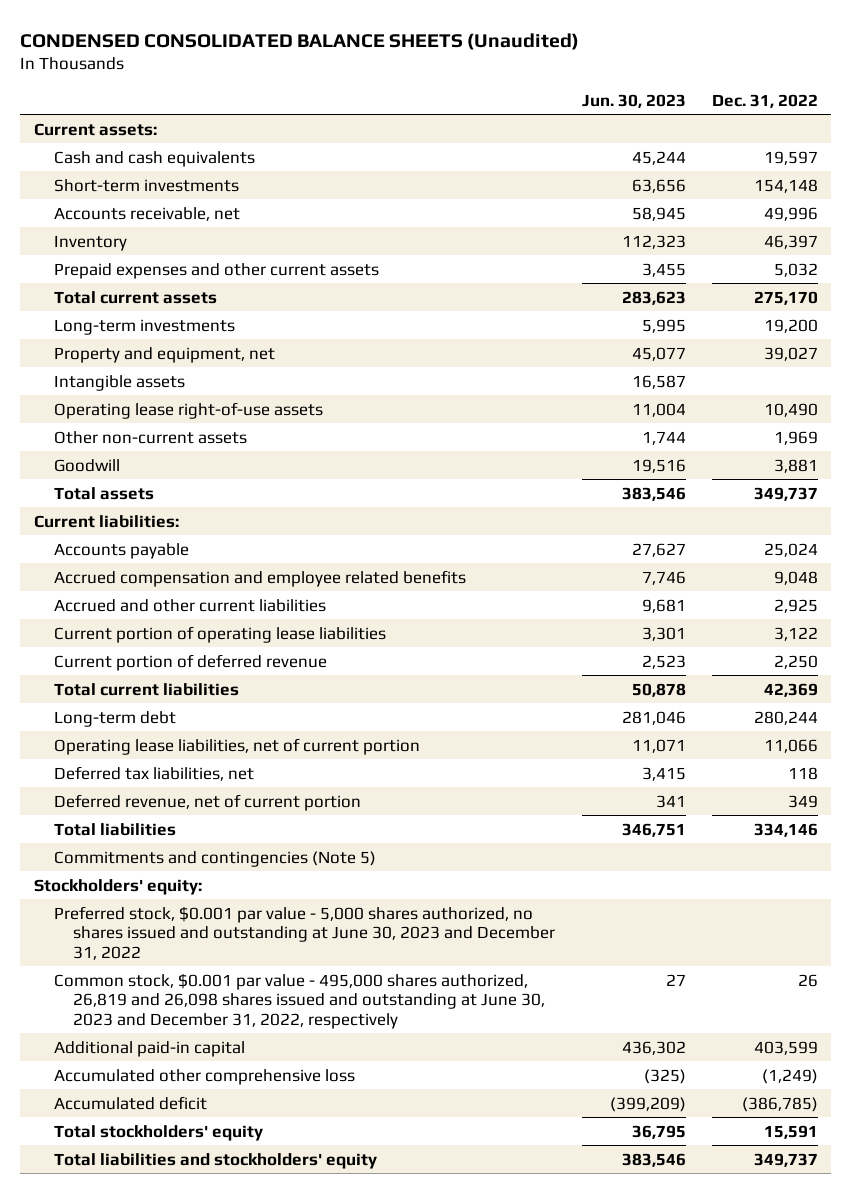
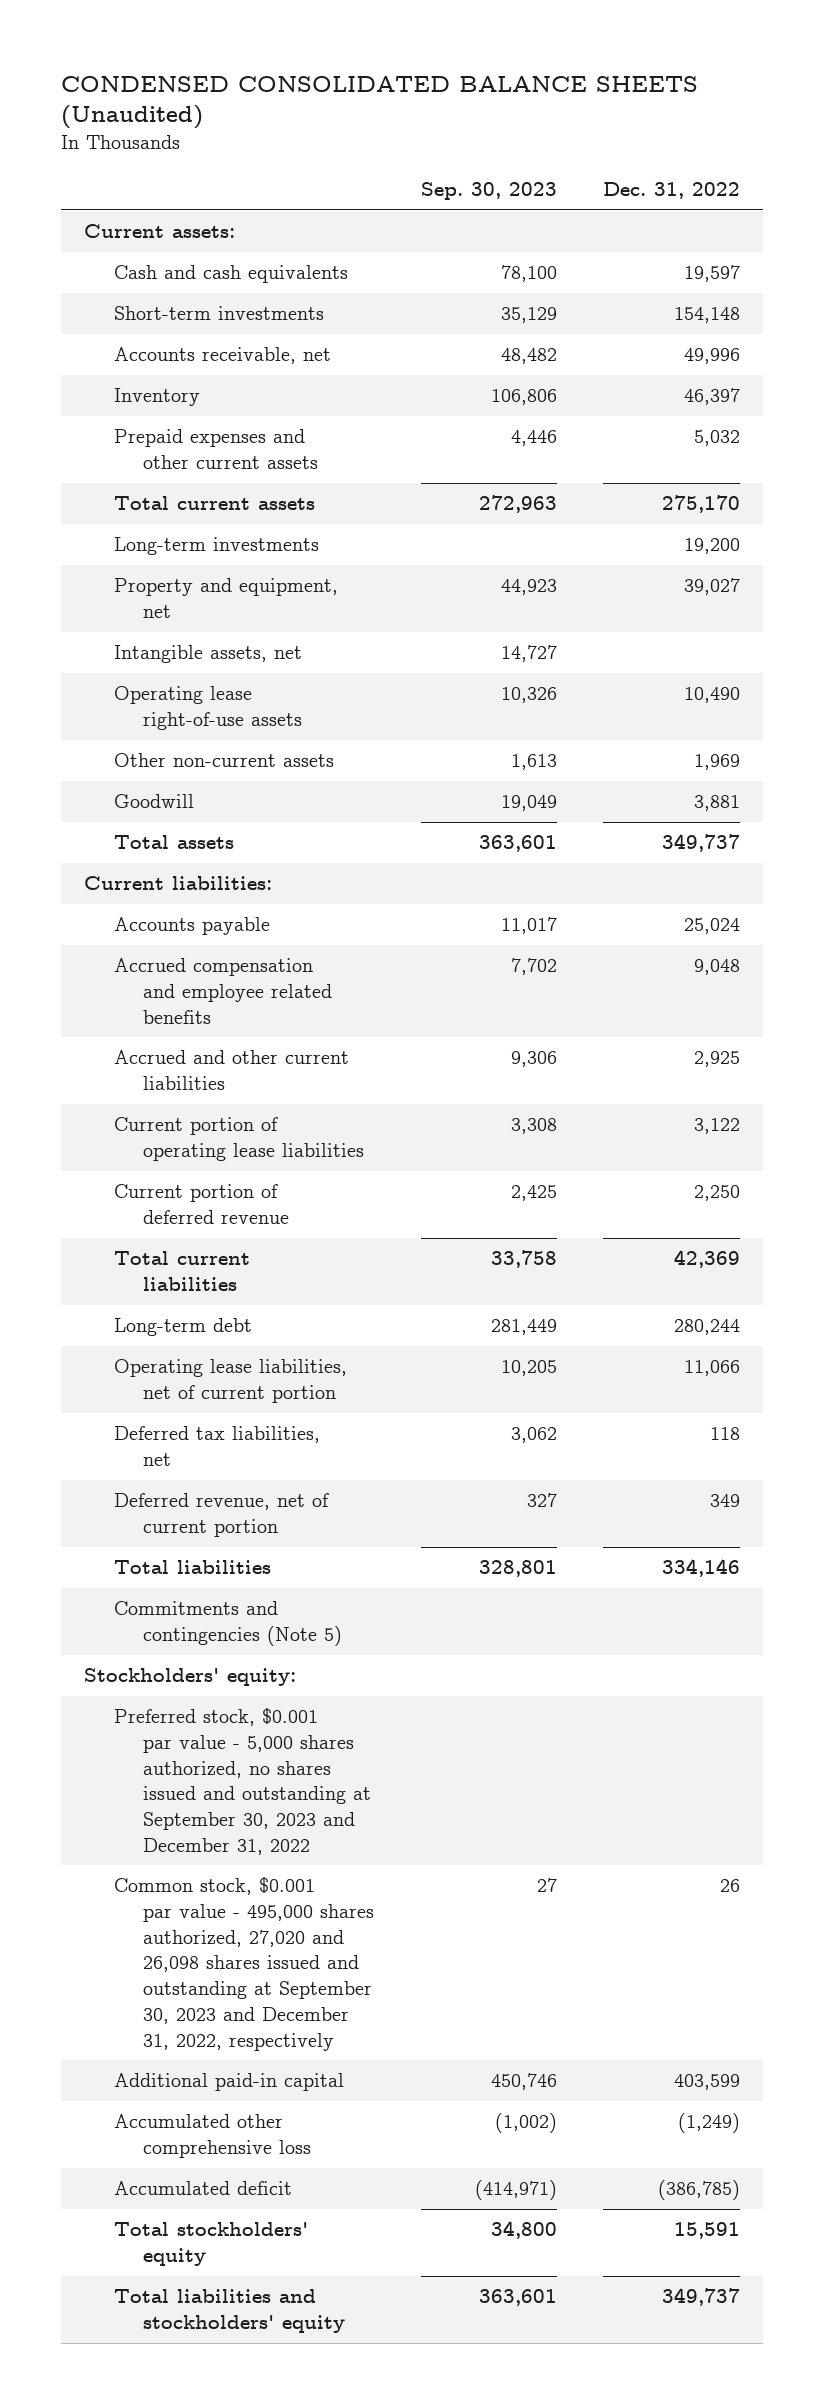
[581,93,686,108] Jun. 30, 2023 -> none
none -> [420,182,557,201] Sep. 30, 2023
[53,374,185,391] Intangible assets -> [113,645,302,664] Intangible assets, net
[53,905,556,960] Preferred stock, $0.001 par value - 5,000 shares authorized, no shares issued and outstanding at June 30, 2023 and December 31, 2022 -> [113,1708,372,1855] Preferred stock, $0.001 par value - 5,000 shares authorized, no shares issued and outstanding at September 30, 2023 and December 31, 2022
[53,972,546,1029] Common stock, $0.001 par value - 495,000 shares authorized, 26,819 and 26,098 shares issued and outstanding at June 30, 2023 and December 31, 2022, respectively -> [113,1877,375,2051] Common stock, $0.001 par value - 495,000 shares authorized, 27,020 and 26,098 shares issued and outstanding at September 30, 2023 and December 31, 2022, respectively

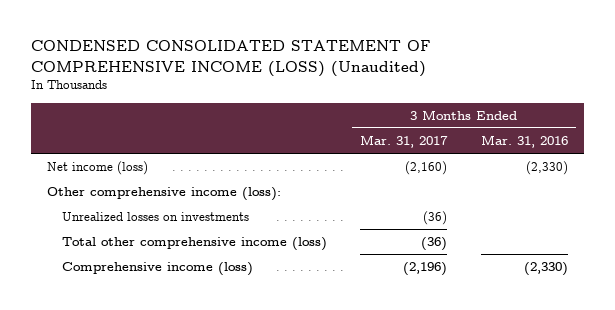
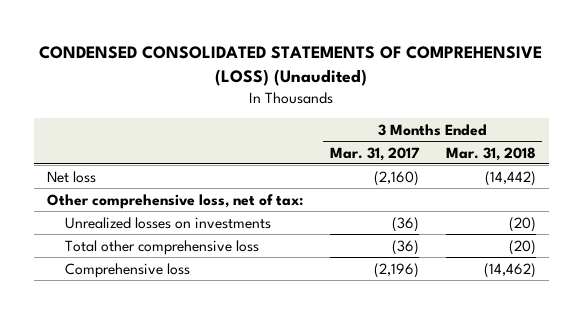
[30,40,431,77] CONDENSED CONSOLIDATED STATEMENT OF COMPREHENSIVE INCOME (LOSS) (Unaudited) -> [39,45,543,86] CONDENSED CONSOLIDATED STATEMENTS OF COMPREHENSIVE (LOSS) (Unaudited)
[480,135,568,149] Mar. 31, 2016 -> none
none -> [445,146,536,161] Mar. 31, 2018
[47,161,149,176] Net income (loss) -> [47,170,97,183] Net loss
[47,187,282,202] Other comprehensive income (loss): -> [47,193,304,209] Other comprehensive loss, net of tax:
[62,237,328,252] Total other comprehensive income (loss) -> [65,239,260,255] Total other comprehensive loss
[62,262,254,277] Comprehensive income (loss) -> [65,262,191,278] Comprehensive loss

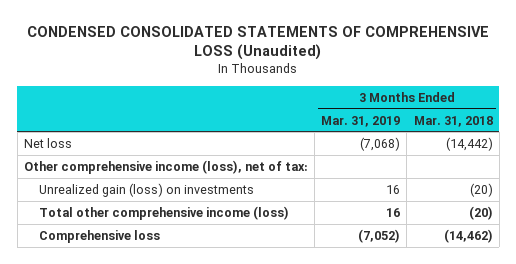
[39,45,543,86] CONDENSED CONSOLIDATED STATEMENTS OF COMPREHENSIVE (LOSS) (Unaudited) -> [27,25,490,61] CONDENSED CONSOLIDATED STATEMENTS OF COMPREHENSIVE LOSS (Unaudited)
[329,146,420,161] Mar. 31, 2017 -> none
none -> [321,115,401,127] Mar. 31, 2019
[47,193,304,209] Other comprehensive loss, net of tax: -> [23,159,308,174] Other comprehensive income (loss), net of tax:
[65,216,272,229] Unrealized losses on investments -> [38,182,254,197] Unrealized gain (loss) on investments
[65,239,260,255] Total other comprehensive loss -> [38,205,289,220] Total other comprehensive income (loss)

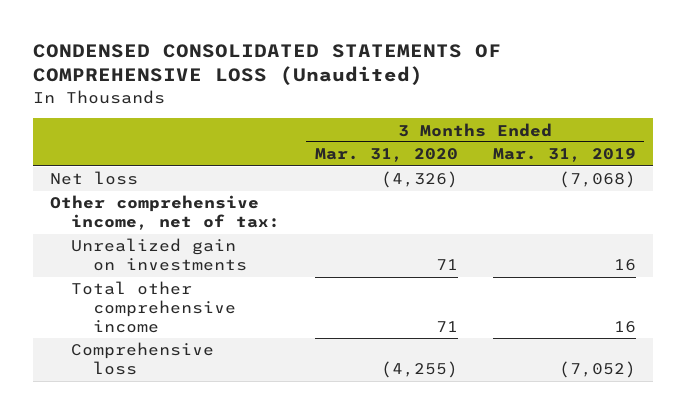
[413,115,493,127] Mar. 31, 2018 -> none
none -> [315,148,459,163] Mar. 31, 2020
[23,159,308,174] Other comprehensive income (loss), net of tax: -> [49,195,281,231] Other comprehensive income, net of tax:
[38,182,254,197] Unrealized gain (loss) on investments -> [71,238,247,272] Unrealized gain on investments
[38,205,289,220] Total other comprehensive income (loss) -> [71,281,236,334] Total other comprehensive income

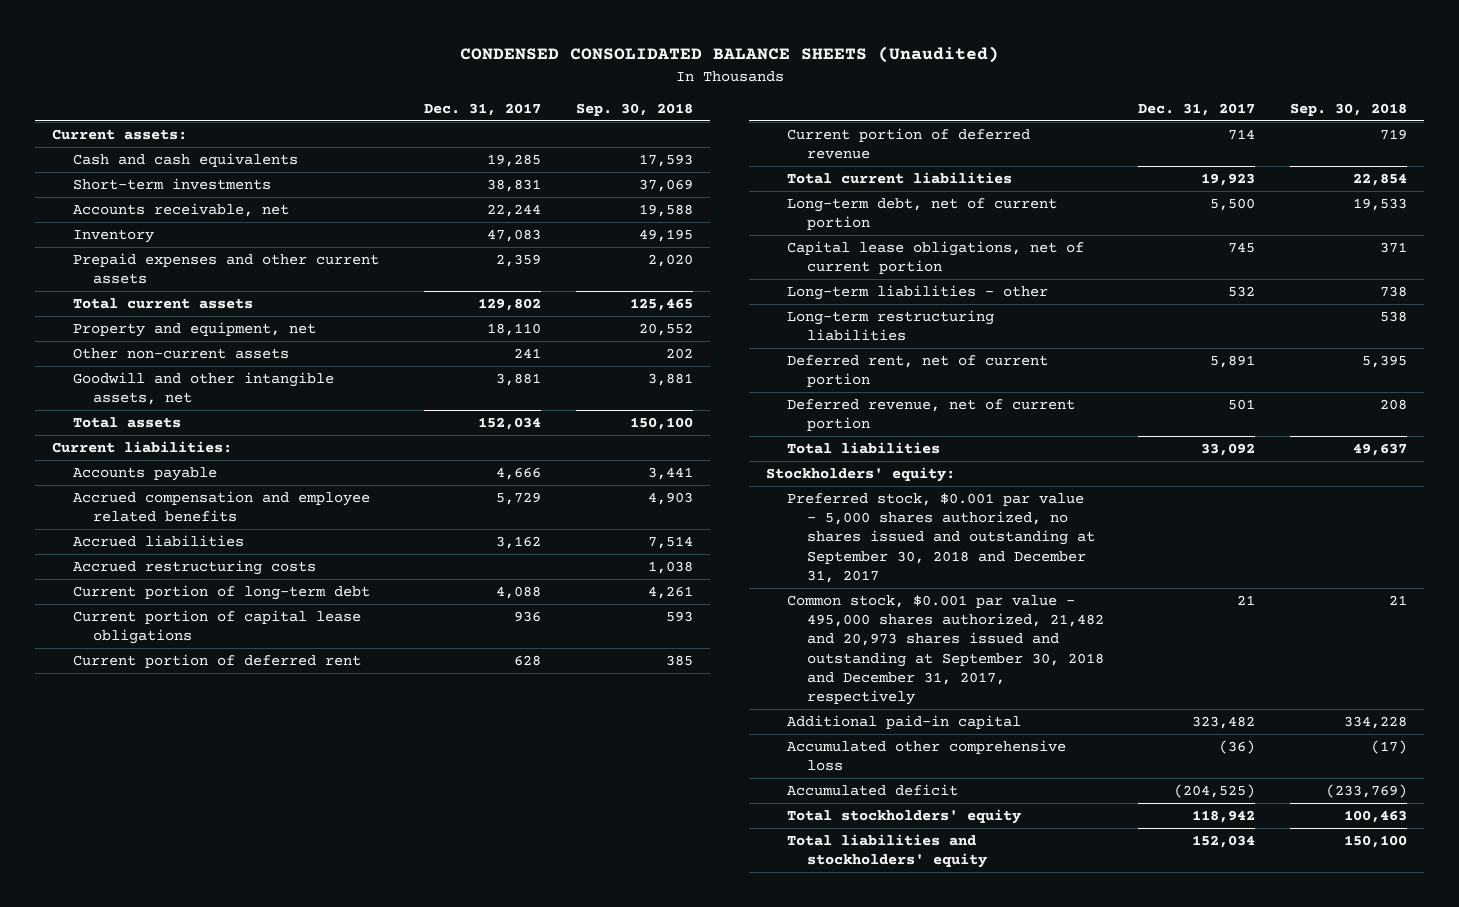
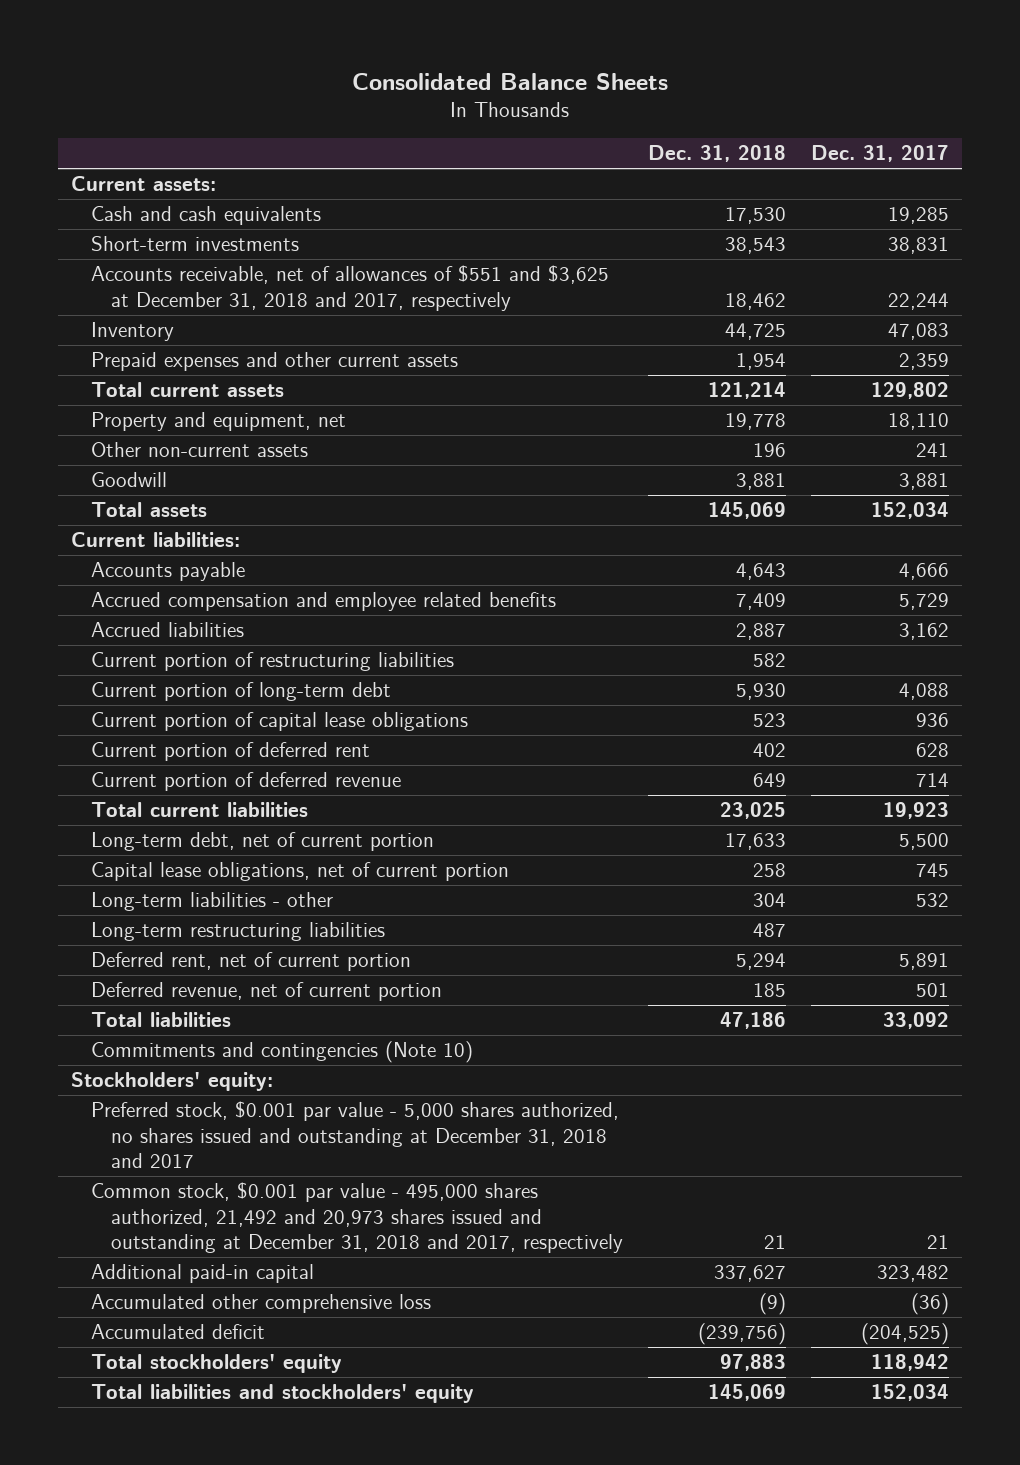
[459,46,999,64] CONDENSED CONSOLIDATED BALANCE SHEETS (Unaudited) -> [352,72,669,90] Consolidated Balance Sheets
[575,103,693,117] Sep. 30, 2018 -> none
none -> [648,145,787,163] Dec. 31, 2018
[72,202,289,217] Accounts receivable, net -> [91,265,610,311] Accounts receivable, net of allowances of $551 and $3,625 at December 31, 2018 and 2017, respectively
[72,371,334,406] Goodwill and other intangible assets, net -> [91,472,168,488] Goodwill
[72,559,316,575] Accrued restructuring costs -> [91,652,455,672] Current portion of restructuring liabilities
none -> [91,1041,474,1064] Commitments and contingencies (Note 10)
[786,492,1095,584] Preferred stock, $0.001 par value - 5,000 shares authorized, no shares issued and outstanding at September 30, 2018 and December 31, 2017 -> [91,1101,620,1169] Preferred stock, $0.001 par value - 5,000 shares authorized, no shares issued and outstanding at December 31, 2018 and 2017
[786,594,1104,706] Common stock, $0.001 par value - 495,000 shares authorized, 21,482 and 20,973 shares issued and outstanding at September 30, 2018 and December 31, 2017, respectively -> [91,1182,624,1254] Common stock, $0.001 par value - 495,000 shares authorized, 21,492 and 20,973 shares issued and outstanding at December 31, 2018 and 2017, respectively

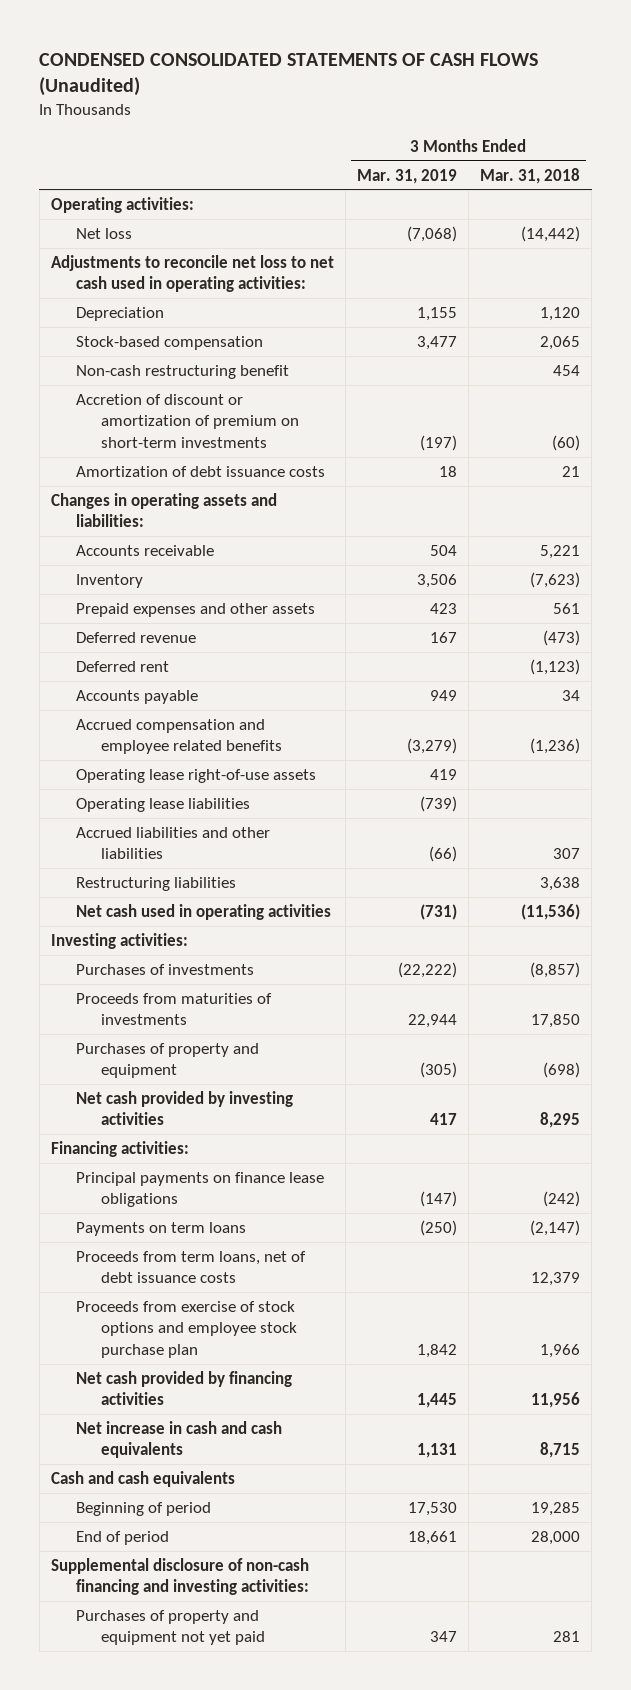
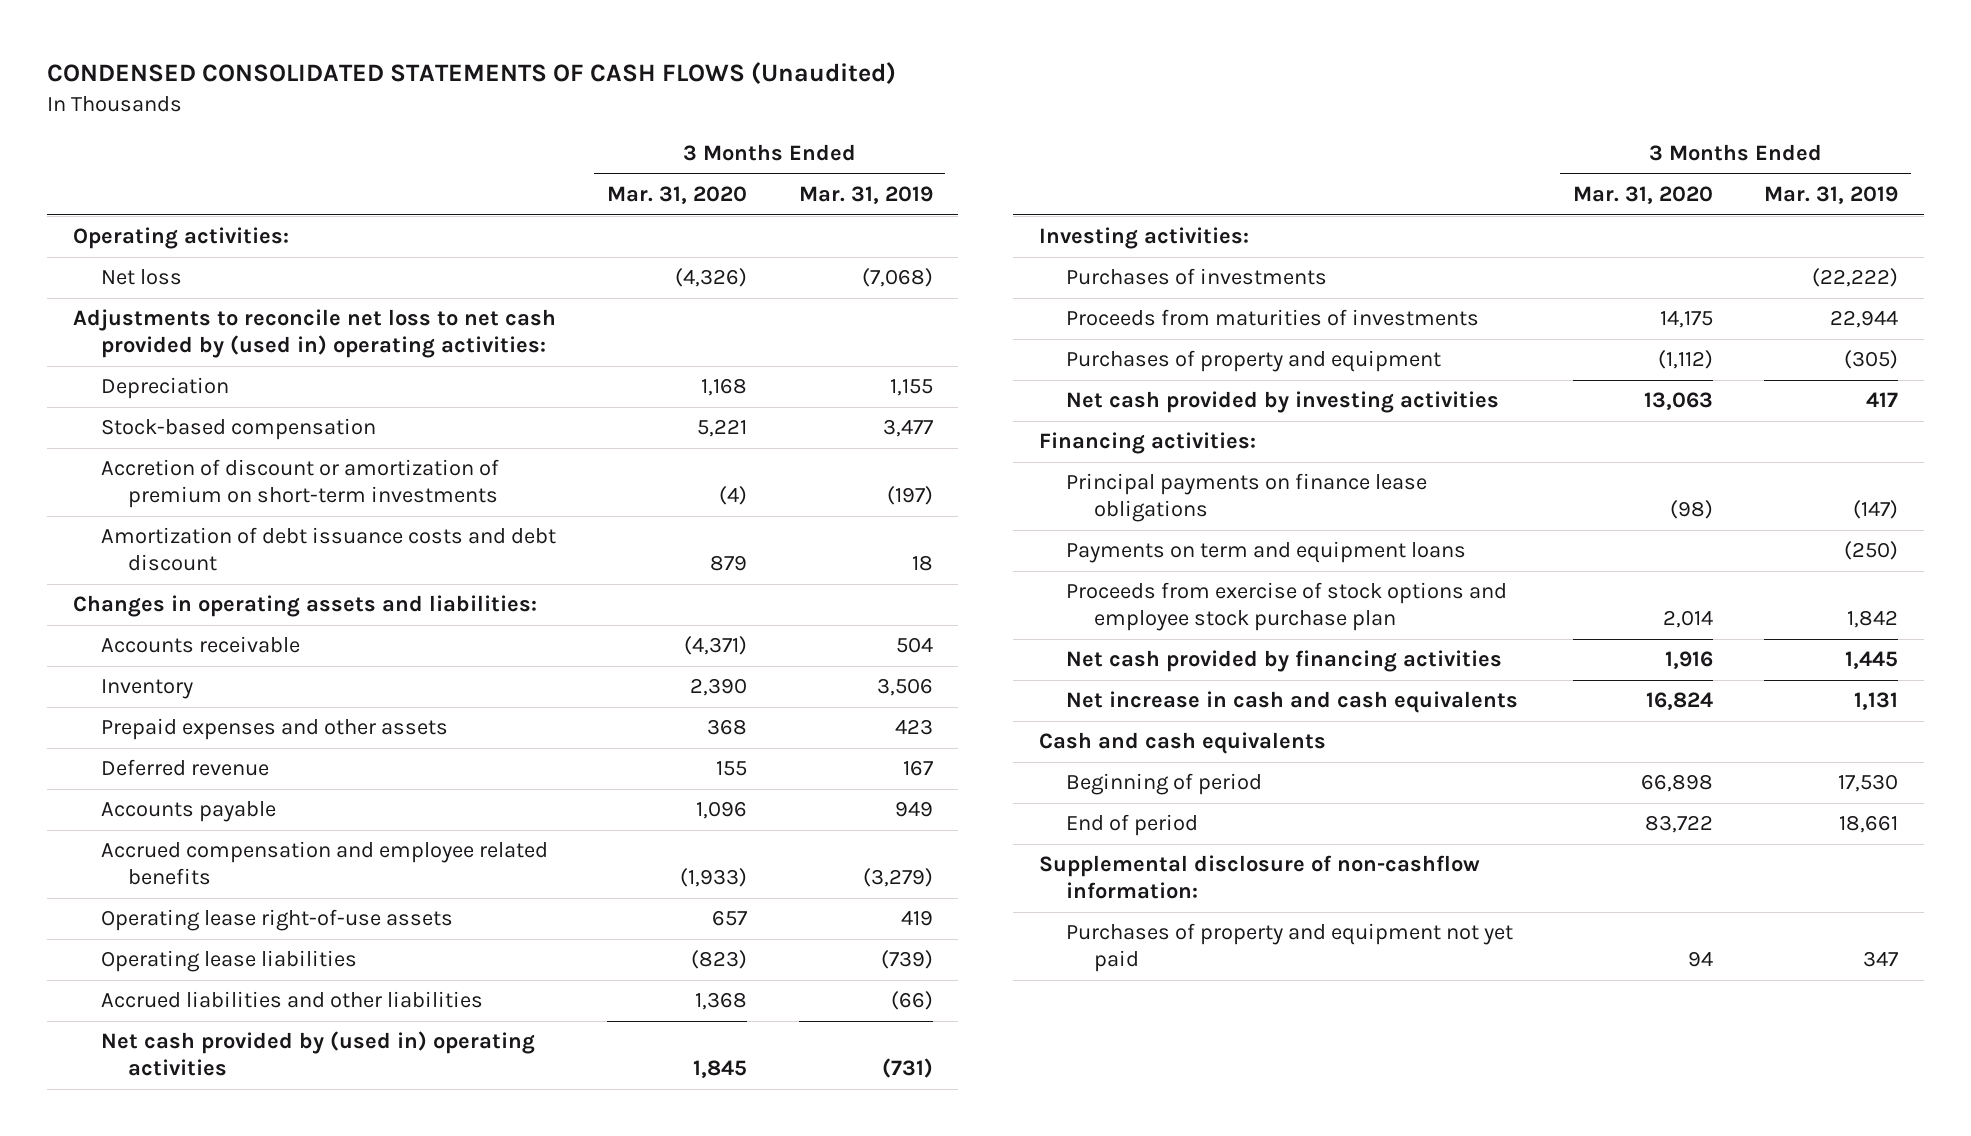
[480,167,581,184] Mar. 31, 2018 -> none
none -> [607,186,748,205] Mar. 31, 2020
[50,254,334,293] Adjustments to reconcile net loss to net cash used in operating activities: -> [72,309,556,359] Adjustments to reconcile net loss to net cash provided by (used in) operating activities:
[75,364,289,379] Non-cash restructuring benefit -> none
[75,465,325,477] Amortization of debt issuance costs -> [100,527,556,572] Amortization of debt issuance costs and debt discount
[75,660,169,672] Deferred rent -> none
[75,876,236,891] Restructuring liabilities -> none
[75,903,331,920] Net cash used in operating activities -> [100,1031,535,1077] Net cash provided by (used in) operating activities
[75,1250,306,1284] Proceeds from term loans, net of debt issuance costs -> none
[75,1221,246,1236] Payments on term loans -> [1066,541,1467,564] Payments on term and equipment loans
[50,1557,309,1596] Supplemental disclosure of non-cash financing and investing activities: -> [1038,855,1480,900] Supplemental disclosure of non-cashflow information:

